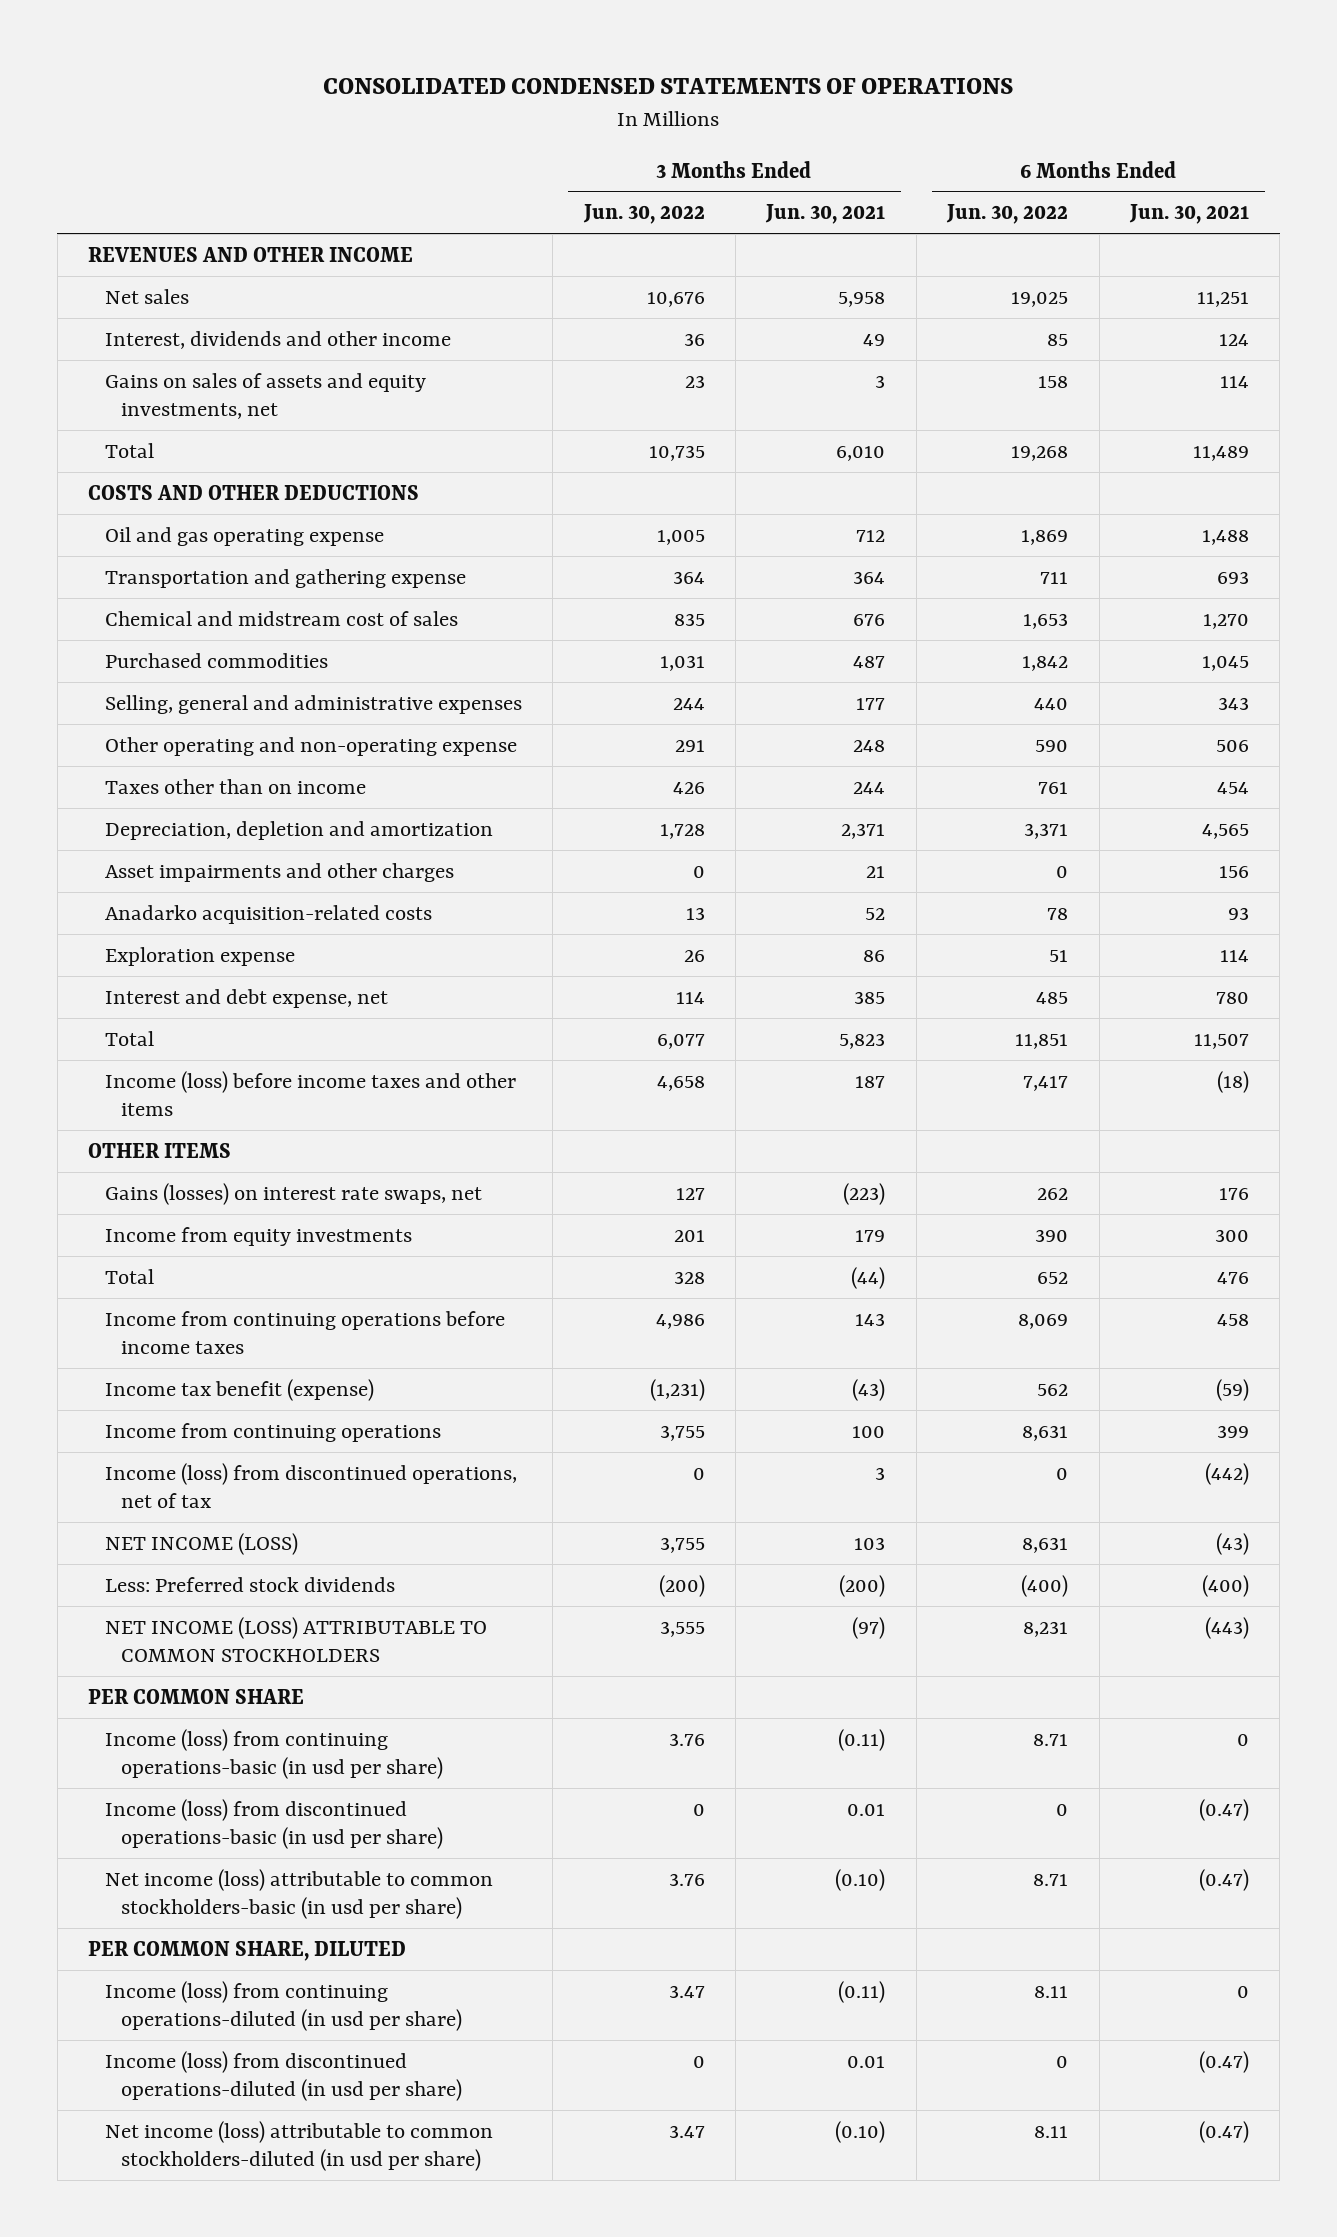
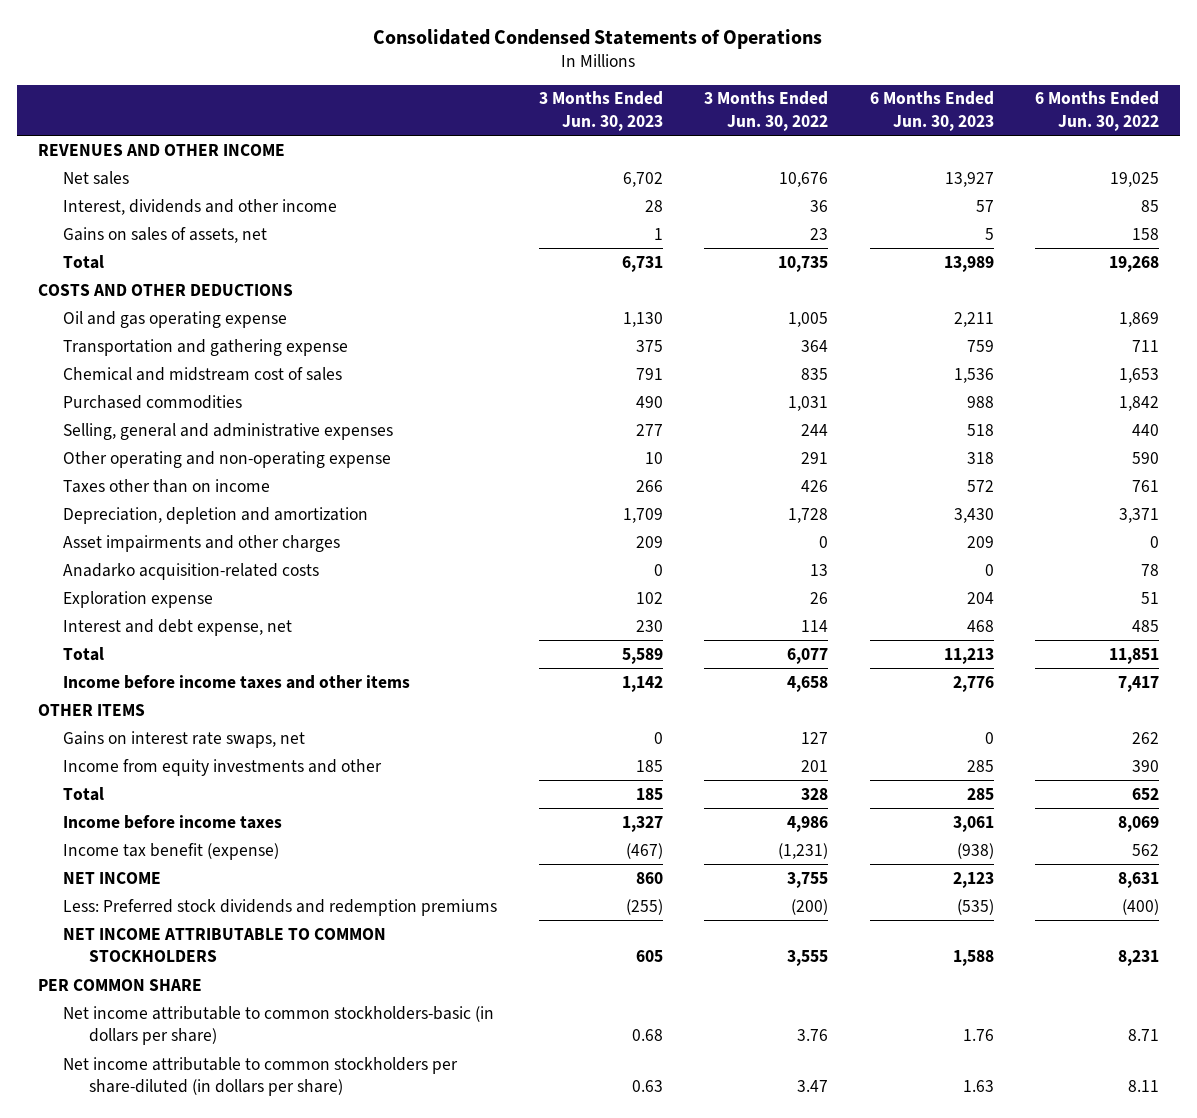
[323,78,1014,95] CONSOLIDATED CONDENSED STATEMENTS OF OPERATIONS -> [373,28,823,49] Consolidated Condensed Statements of Operations
[765,204,886,225] Jun. 30, 2021 -> none
[1129,204,1250,225] Jun. 30, 2021 -> none
none -> [538,91,663,131] 3 Months Ended Jun. 30, 2023
none -> [869,91,994,131] 6 Months Ended Jun. 30, 2023
[104,372,426,420] Gains on sales of assets and equity investments, net -> [63,226,268,243] Gains on sales of assets, net
[104,1070,516,1117] Income (loss) before income taxes and other items -> [63,674,411,689] Income before income taxes and other items
[104,1182,482,1205] Gains (losses) on interest rate swaps, net -> [63,730,306,748] Gains on interest rate swaps, net
[104,1226,412,1246] Income from equity investments -> [63,758,383,776] Income from equity investments and other
[104,1310,505,1355] Income from continuing operations before income taxes -> [63,814,283,829] Income before income taxes
[104,1422,441,1442] Income from continuing operations -> none
[104,1462,517,1509] Income (loss) from discontinued operations, net of tax -> none
[104,1532,298,1555] NET INCOME (LOSS) -> [63,871,162,884] NET INCOME
[104,1576,395,1592] Less: Preferred stock dividends -> [63,898,498,916] Less: Preferred stock dividends and redemption premiums
[104,1616,487,1663] NET INCOME (LOSS) ATTRIBUTABLE TO COMMON STOCKHOLDERS -> [63,927,387,963] NET INCOME ATTRIBUTABLE TO COMMON STOCKHOLDERS
[104,1728,444,1780] Income (loss) from continuing operations-basic (in usd per share) -> none
[104,1798,444,1850] Income (loss) from discontinued operations-basic (in usd per share) -> none
[87,1940,406,1961] PER COMMON SHARE, DILUTED -> none
[104,1980,463,2032] Income (loss) from continuing operations-diluted (in usd per share) -> none
[104,2050,463,2102] Income (loss) from discontinued operations-diluted (in usd per share) -> none
[104,1868,493,1920] Net income (loss) attributable to common stockholders-basic (in usd per share) -> [63,1005,495,1046] Net income attributable to common stockholders-basic (in dollars per share)
[104,2120,493,2172] Net income (loss) attributable to common stockholders-diluted (in usd per share) -> [63,1056,459,1097] Net income attributable to common stockholders per share-diluted (in dollars per share)

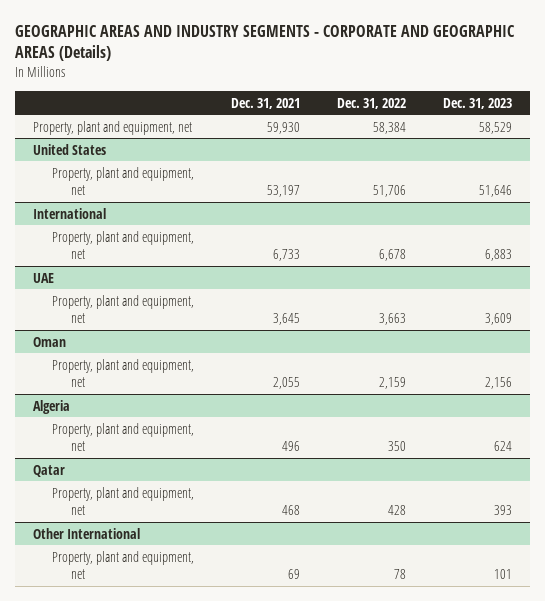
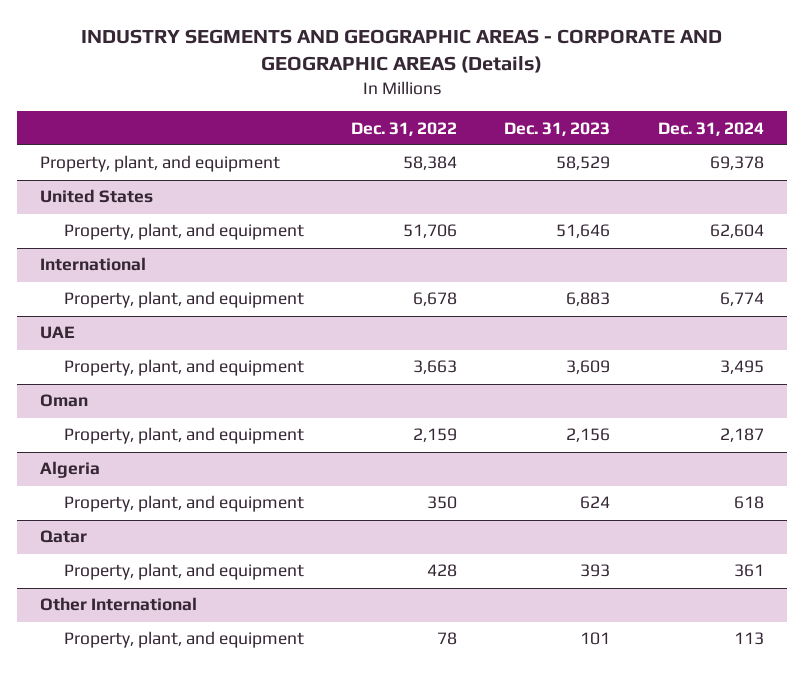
[14,24,515,62] GEOGRAPHIC AREAS AND INDUSTRY SEGMENTS - CORPORATE AND GEOGRAPHIC AREAS (Details) -> [80,29,722,74] INDUSTRY SEGMENTS AND GEOGRAPHIC AREAS - CORPORATE AND GEOGRAPHIC AREAS (Details)
[231,97,301,109] Dec. 31, 2021 -> none
none -> [657,121,764,136] Dec. 31, 2024
[33,120,193,135] Property, plant and equipment, net -> [40,155,281,173] Property, plant, and equipment
[52,166,195,195] Property, plant and equipment, net -> [63,223,304,241] Property, plant, and equipment
[52,230,195,259] Property, plant and equipment, net -> [63,291,304,309] Property, plant, and equipment
[52,294,195,323] Property, plant and equipment, net -> [63,359,304,377] Property, plant, and equipment
[52,358,195,387] Property, plant and equipment, net -> [63,427,304,445] Property, plant, and equipment
[52,422,195,451] Property, plant and equipment, net -> [63,495,304,513] Property, plant, and equipment
[52,486,195,515] Property, plant and equipment, net -> [63,563,304,581] Property, plant, and equipment
[52,550,195,579] Property, plant and equipment, net -> [63,631,304,649] Property, plant, and equipment

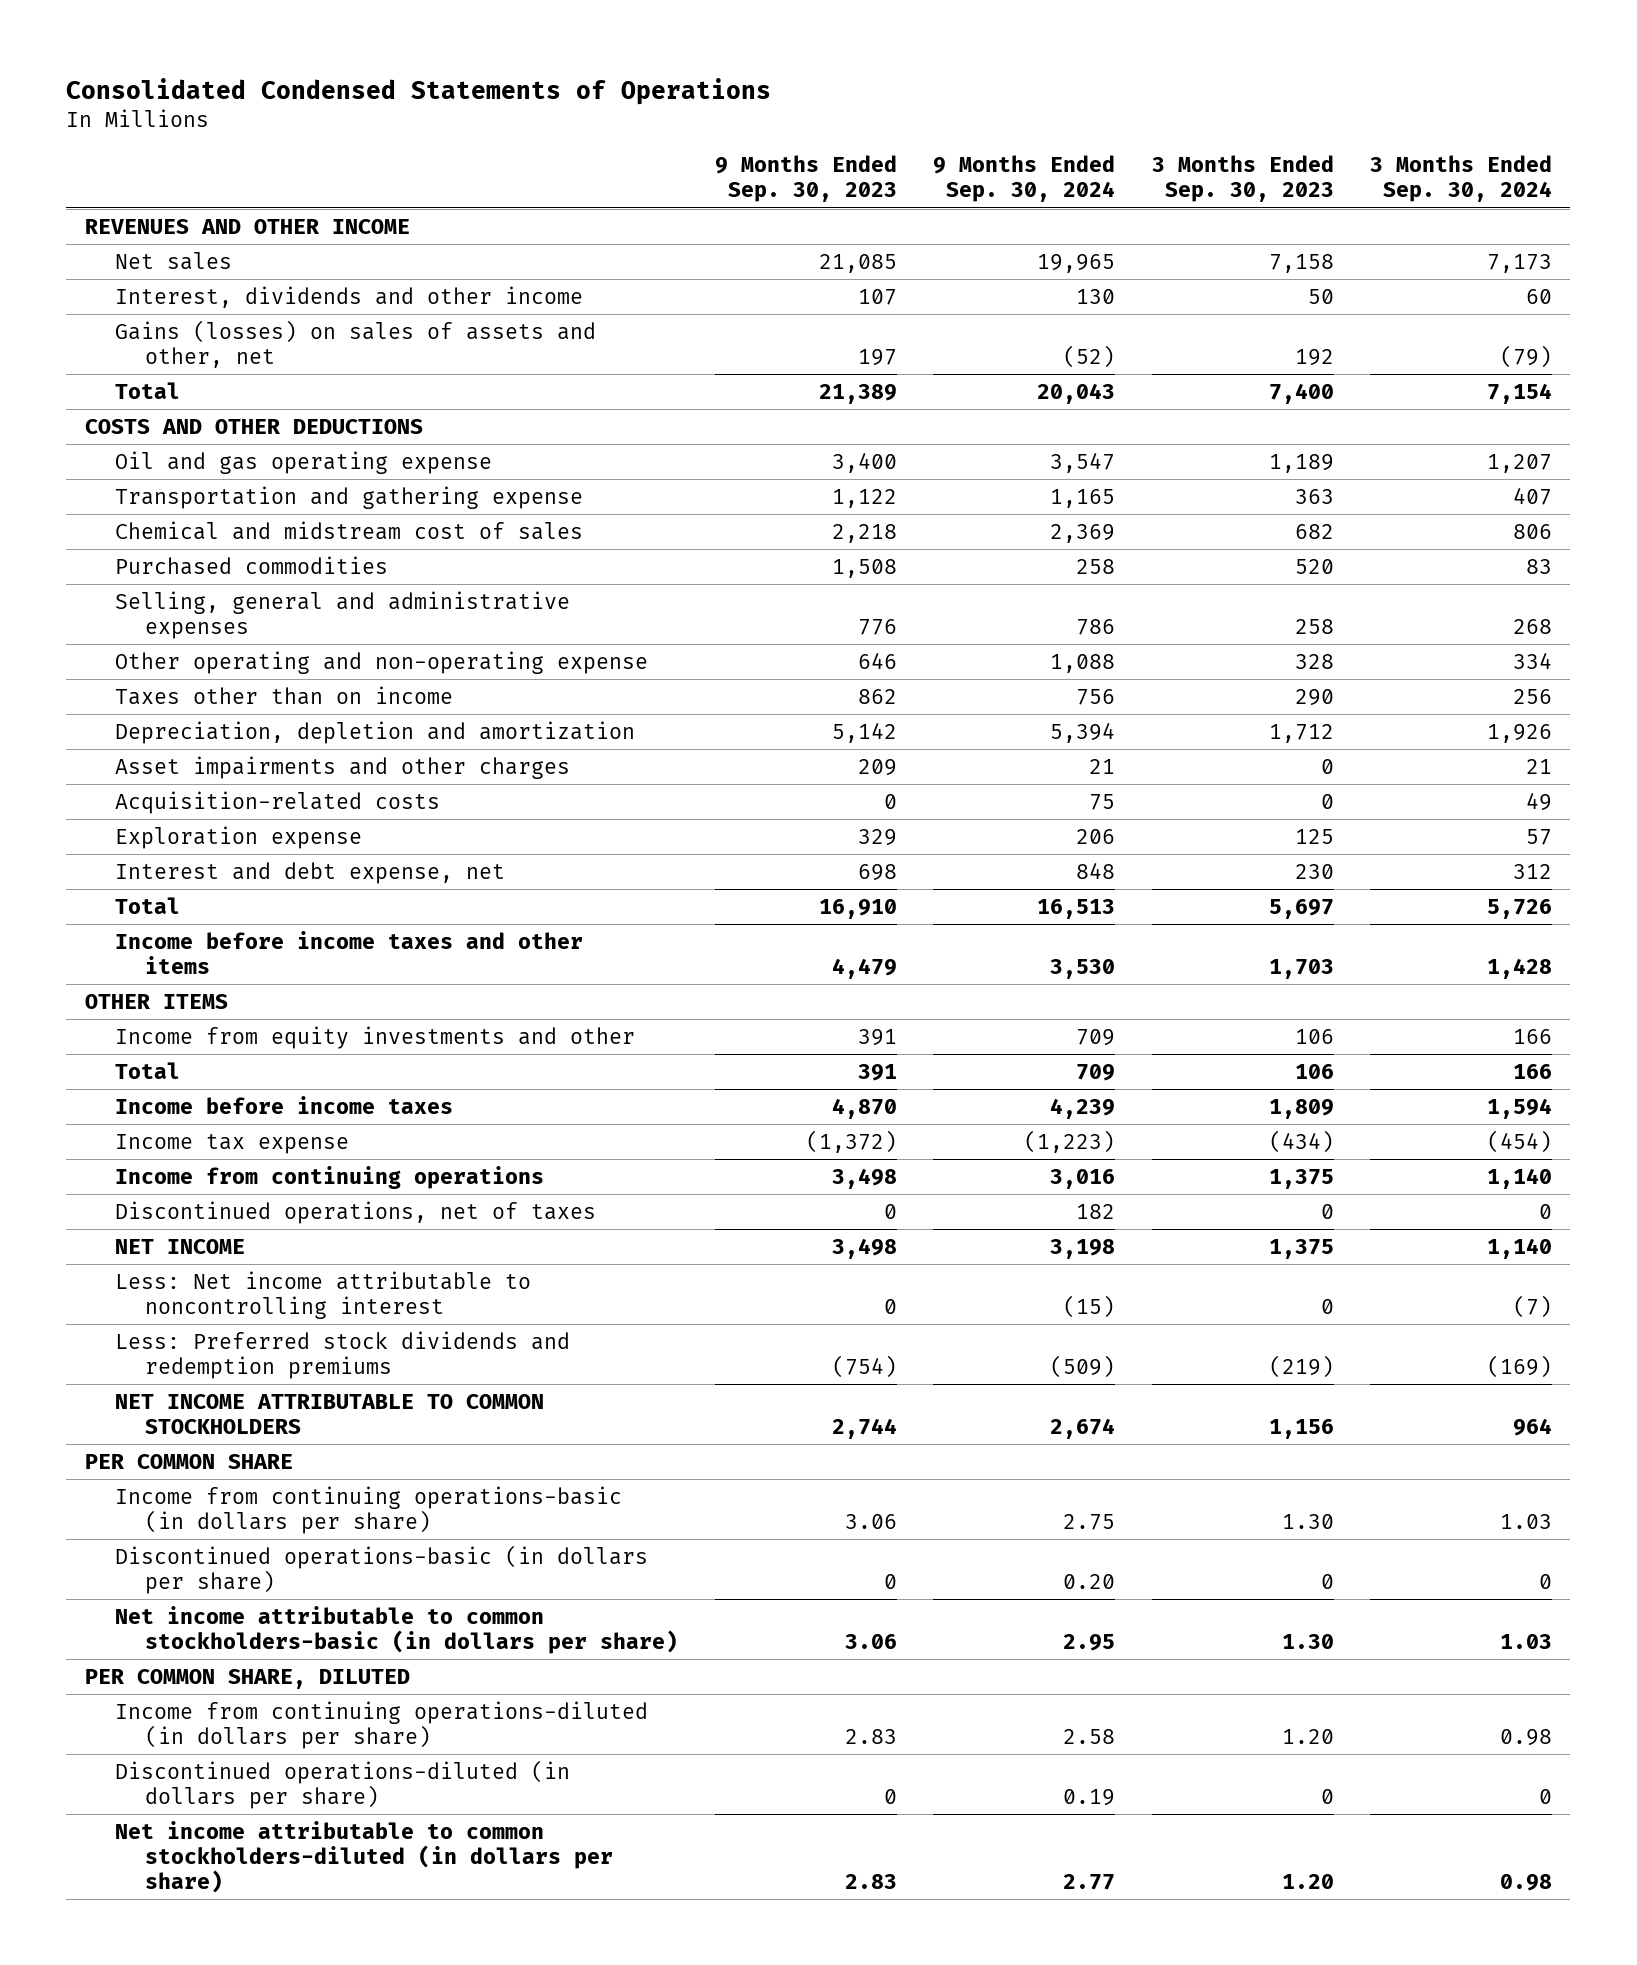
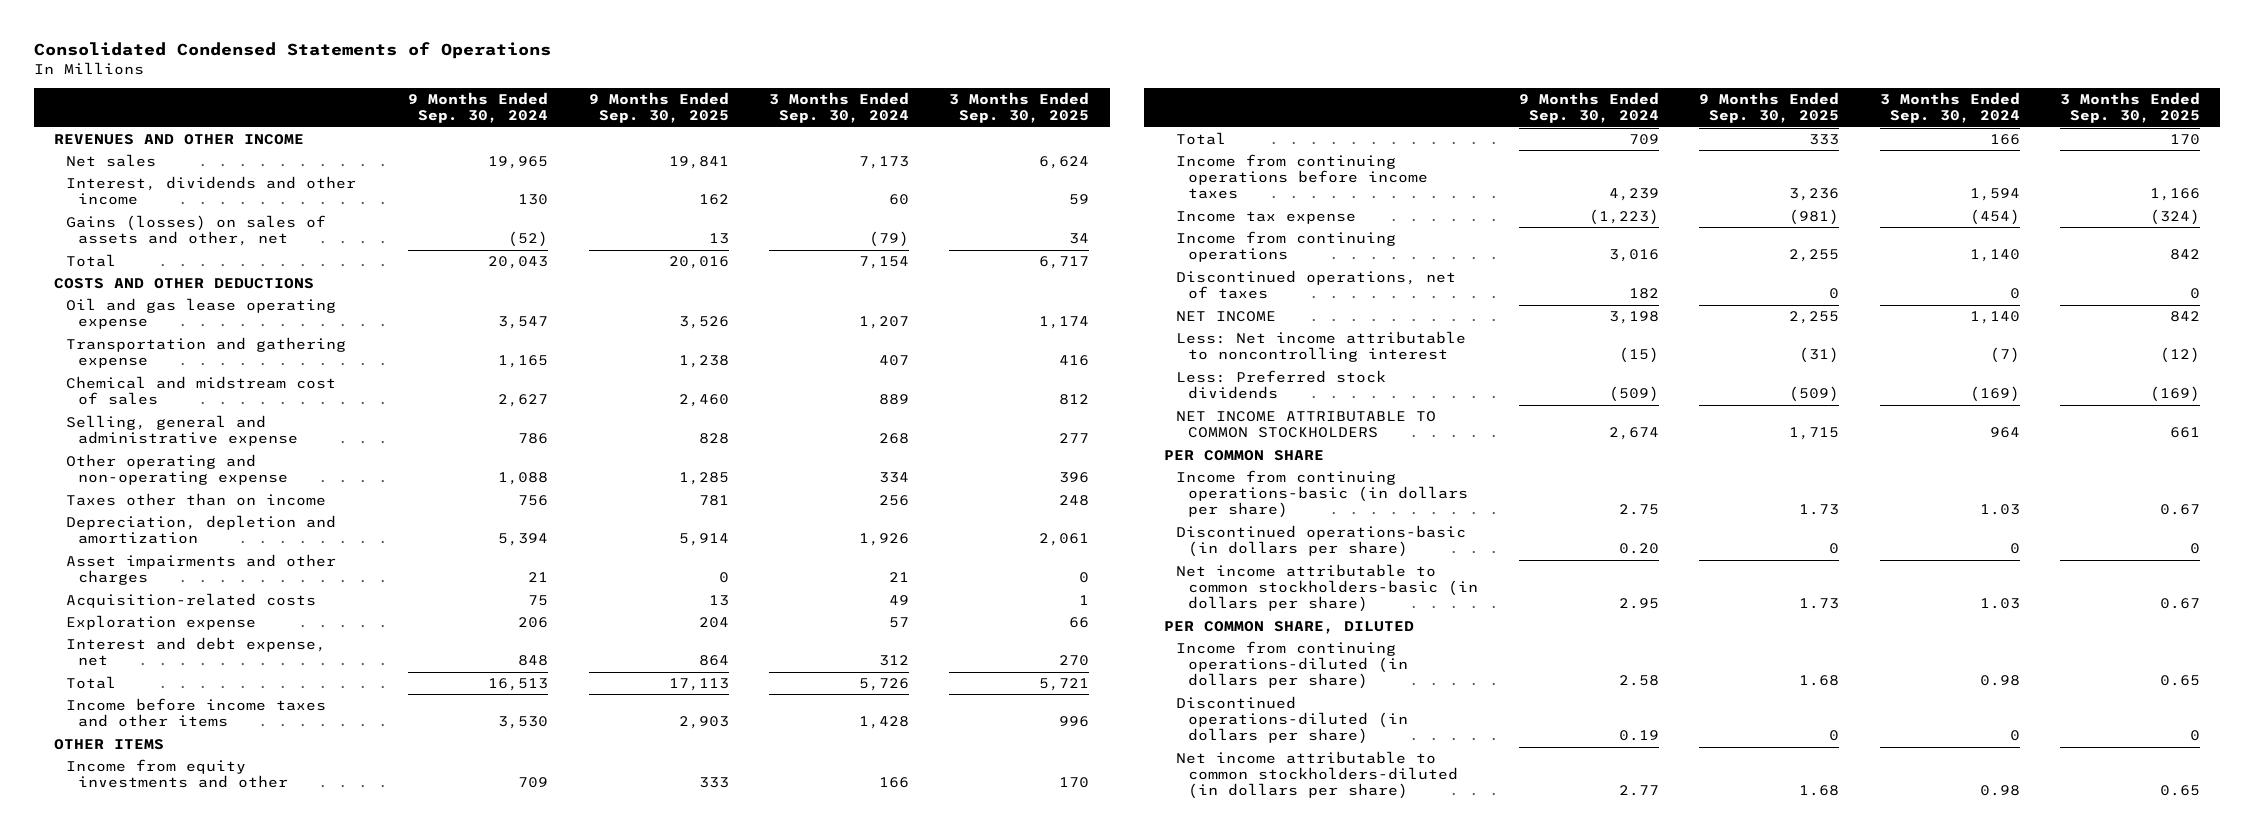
[714,155,897,203] 9 Months Ended Sep. 30, 2023 -> none
[1151,155,1334,203] 3 Months Ended Sep. 30, 2023 -> none
none -> [588,92,729,124] 9 Months Ended Sep. 30, 2025
none -> [949,92,1090,124] 3 Months Ended Sep. 30, 2025
[114,450,492,474] Oil and gas operating expense -> [65,298,336,330] Oil and gas lease operating expense
[114,555,388,575] Purchased commodities -> none
[1050,523,1116,543] 2,369 -> [498,394,549,408] 2,627
[1513,523,1553,539] 806 -> [878,394,909,406] 889
[114,590,570,639] Selling, general and administrative expenses -> [65,415,298,447] Selling, general and administrative expense
[114,1095,453,1114] Income before income taxes -> [1176,154,1429,200] Income from continuing operations before income taxes
[114,1330,570,1379] Less: Preferred stock dividends and redemption premiums -> [1176,370,1387,400] Less: Preferred stock dividends

